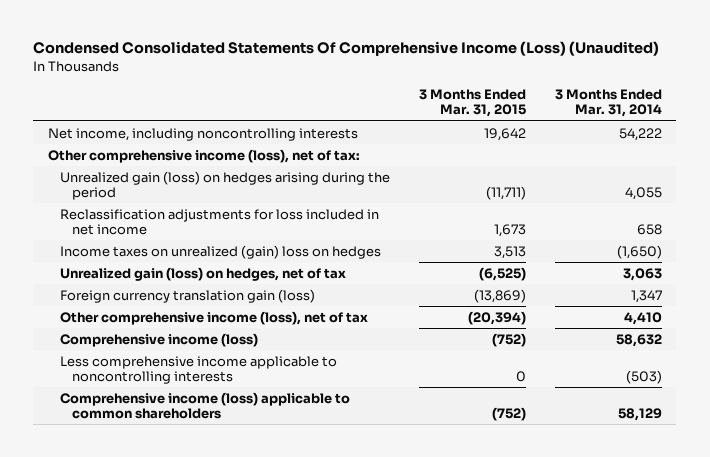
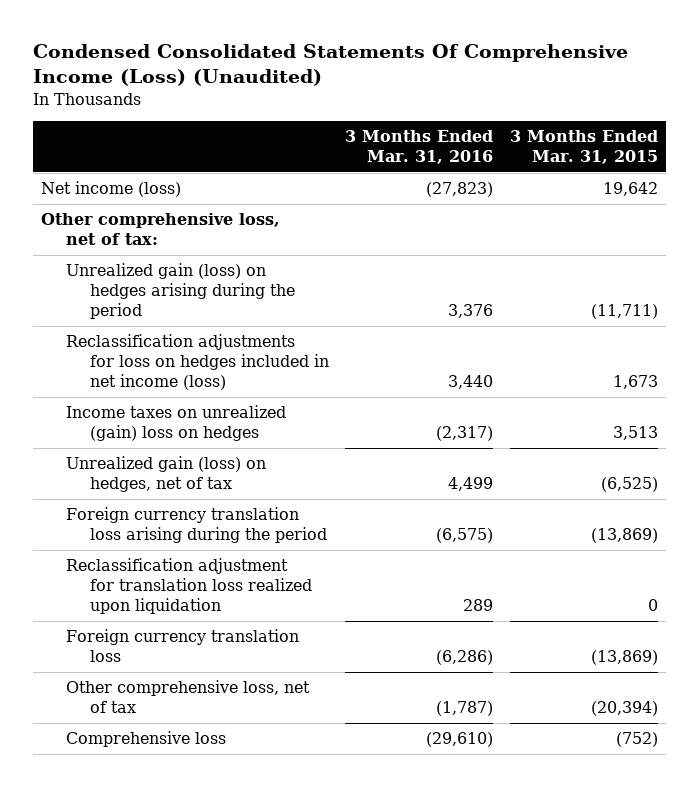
[554,88,662,118] 3 Months Ended Mar. 31, 2014 -> none
none -> [345,130,494,165] 3 Months Ended Mar. 31, 2016
[47,127,358,141] Net income, including noncontrolling interests -> [41,181,182,198] Net income (loss)
[47,148,360,163] Other comprehensive income (loss), net of tax: -> [41,213,281,246] Other comprehensive loss, net of tax:
[59,208,379,236] Reclassification adjustments for loss included in net income -> [65,334,329,391] Reclassification adjustments for loss on hedges included in net income (loss)
[59,332,258,347] Comprehensive income (loss) -> none
[59,355,337,385] Less comprehensive income applicable to noncontrolling interests -> none
[59,288,315,303] Foreign currency translation gain (loss) -> [65,507,327,544] Foreign currency translation loss arising during the period
none -> [65,558,312,615] Reclassification adjustment for translation loss realized upon liquidation
none -> [65,629,299,663] Foreign currency translation loss
[59,310,368,325] Other comprehensive income (loss), net of tax -> [65,680,310,714] Other comprehensive loss, net of tax
[59,391,350,420] Comprehensive income (loss) applicable to common shareholders -> [65,731,226,748] Comprehensive loss

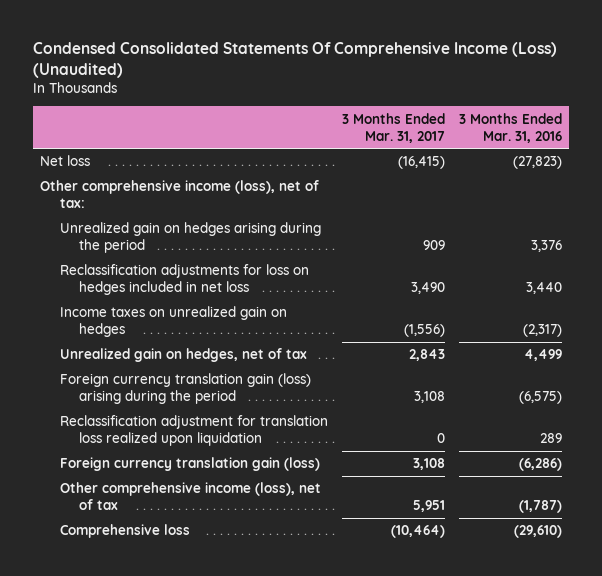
[509,130,658,165] 3 Months Ended Mar. 31, 2015 -> none
none -> [341,112,445,143] 3 Months Ended Mar. 31, 2017
[41,181,182,198] Net income (loss) -> [40,155,91,167] Net loss
[41,213,281,246] Other comprehensive loss, net of tax: -> [40,180,320,209] Other comprehensive income (loss), net of tax:
[65,263,295,320] Unrealized gain (loss) on hedges arising during the period -> [59,222,321,254] Unrealized gain on hedges arising during the period
[65,334,329,391] Reclassification adjustments for loss on hedges included in net income (loss) -> [59,264,309,296] Reclassification adjustments for loss on hedges included in net loss
[65,405,286,442] Income taxes on unrealized (gain) loss on hedges -> [59,306,287,338] Income taxes on unrealized gain on hedges
[65,456,266,493] Unrealized gain (loss) on hedges, net of tax -> [59,348,307,363] Unrealized gain on hedges, net of tax
[65,507,327,544] Foreign currency translation loss arising during the period -> [59,373,311,405] Foreign currency translation gain (loss) arising during the period
[65,629,299,663] Foreign currency translation loss -> [59,457,320,472] Foreign currency translation gain (loss)
[65,680,310,714] Other comprehensive loss, net of tax -> [59,482,321,511] Other comprehensive income (loss), net of tax

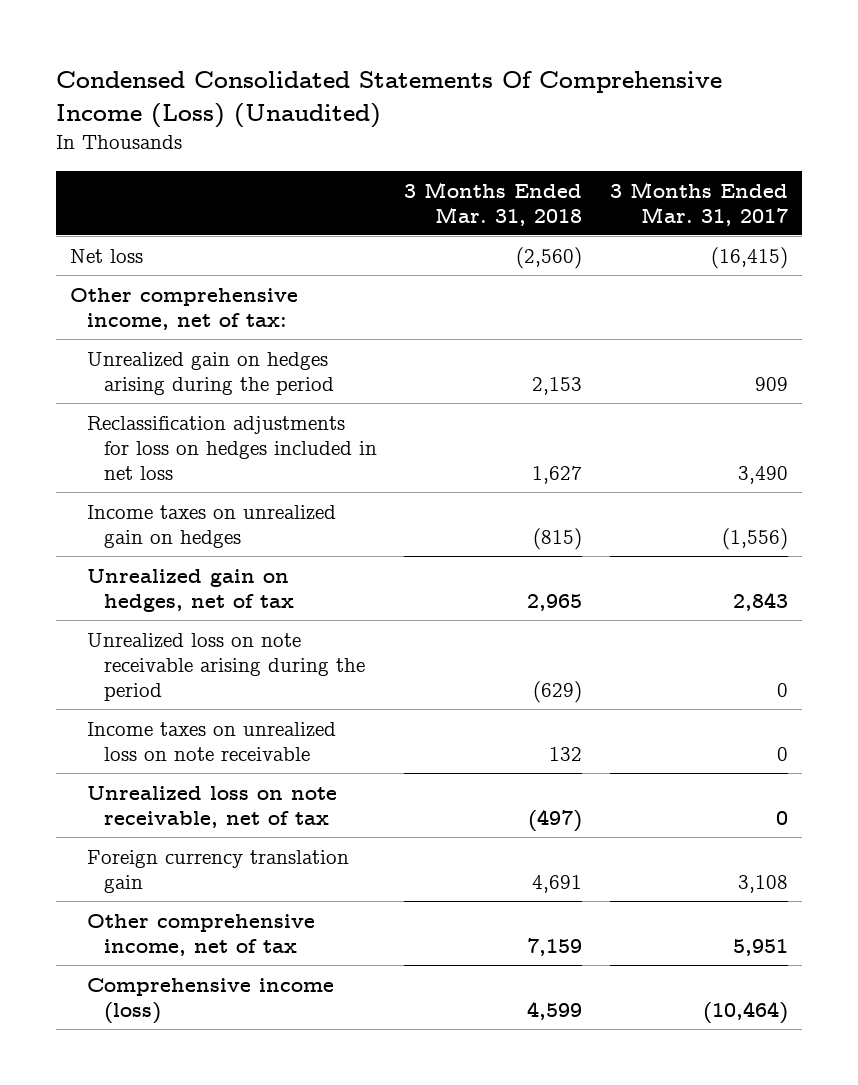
[458,112,562,143] 3 Months Ended Mar. 31, 2016 -> none
none -> [404,181,583,226] 3 Months Ended Mar. 31, 2018
[40,180,320,209] Other comprehensive income (loss), net of tax: -> [69,287,298,330] Other comprehensive income, net of tax:
[59,373,311,405] Foreign currency translation gain (loss) arising during the period -> none
[59,415,328,447] Reclassification adjustment for translation loss realized upon liquidation -> none
none -> [86,632,365,701] Unrealized loss on note receivable arising during the period
none -> [86,721,336,761] Income taxes on unrealized loss on note receivable
none -> [86,785,337,828] Unrealized loss on note receivable, net of tax
[59,457,320,472] Foreign currency translation gain (loss) -> [86,849,349,893] Foreign currency translation gain
[59,482,321,511] Other comprehensive income (loss), net of tax -> [86,913,315,956] Other comprehensive income, net of tax
[59,524,190,539] Comprehensive loss -> [86,977,334,1024] Comprehensive income (loss)

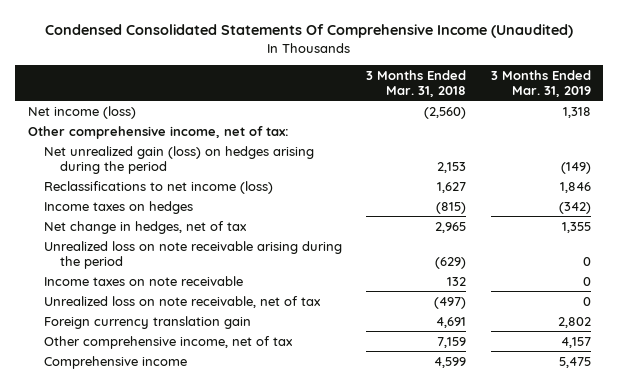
[55,71,722,129] Condensed Consolidated Statements Of Comprehensive Income (Loss) (Unaudited) -> [45,24,574,39] Condensed Consolidated Statements Of Comprehensive Income (Unaudited)
[610,181,789,226] 3 Months Ended Mar. 31, 2017 -> none
none -> [490,69,591,97] 3 Months Ended Mar. 31, 2019
[69,248,143,263] Net loss -> [27,105,136,119] Net income (loss)
[86,351,334,395] Unrealized gain on hedges arising during the period -> [43,145,314,174] Net unrealized gain (loss) on hedges arising during the period
[86,415,377,480] Reclassification adjustments for loss on hedges included in net loss -> [43,180,273,194] Reclassifications to net income (loss)
[86,504,336,548] Income taxes on unrealized gain on hedges -> [43,200,193,214] Income taxes on hedges
[86,568,294,612] Unrealized gain on hedges, net of tax -> [43,220,247,234] Net change in hedges, net of tax
[86,721,336,761] Income taxes on unrealized loss on note receivable -> [43,275,243,286] Income taxes on note receivable
[86,977,334,1024] Comprehensive income (loss) -> [43,355,187,369] Comprehensive income

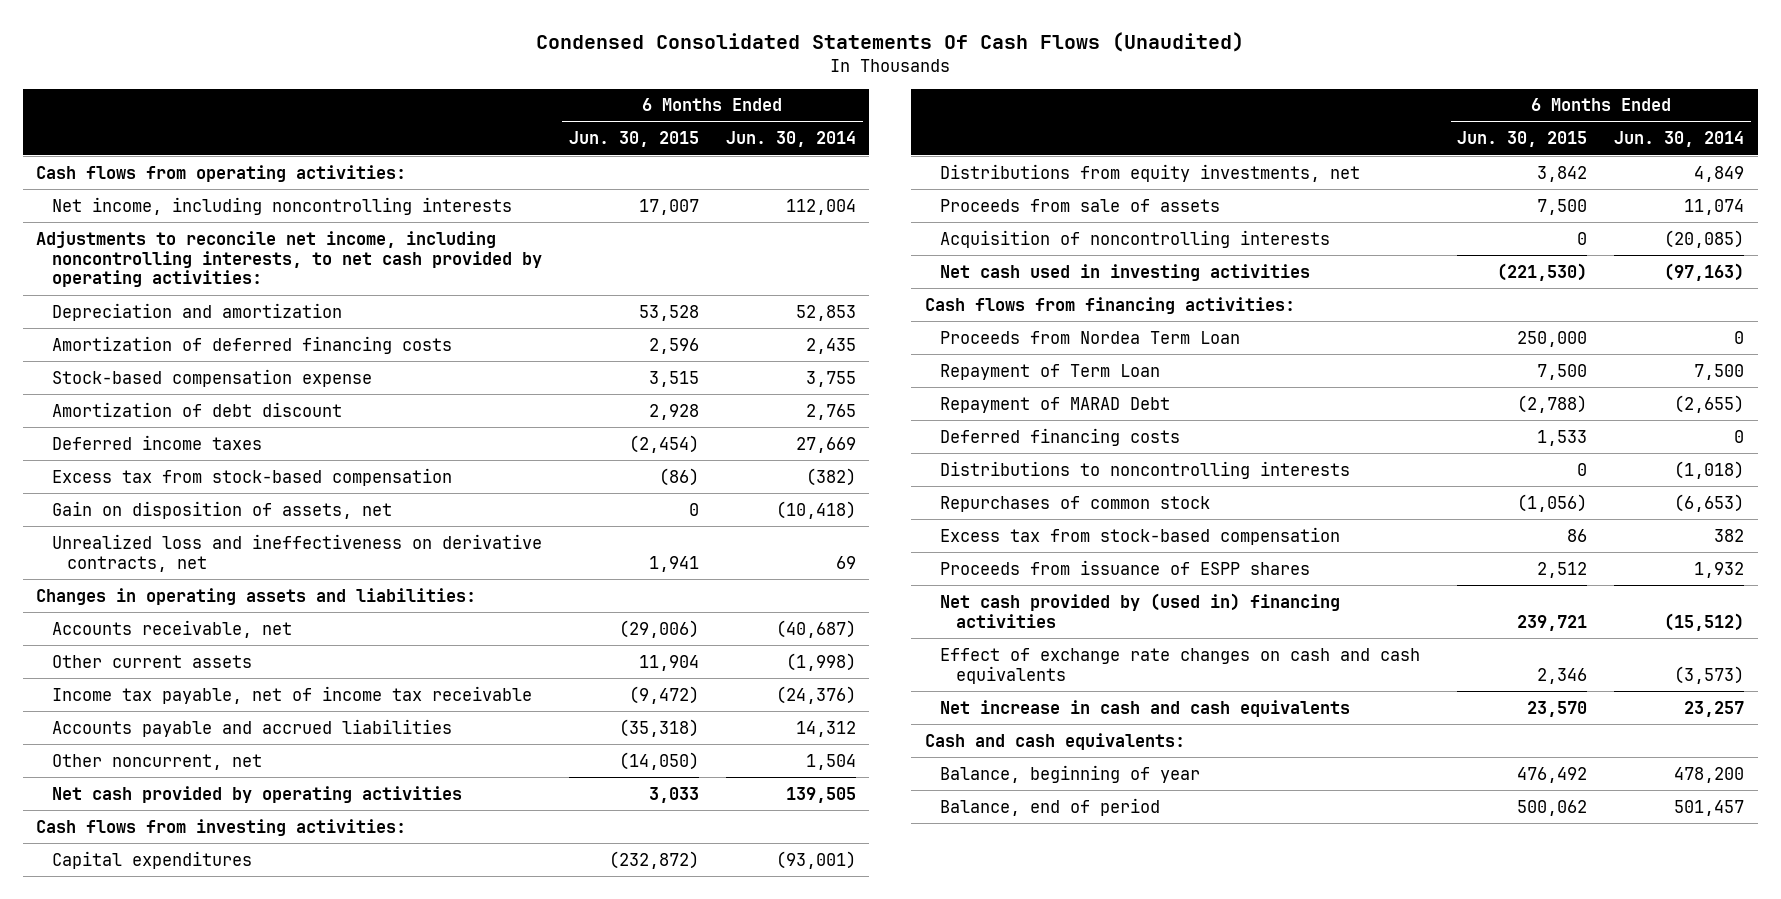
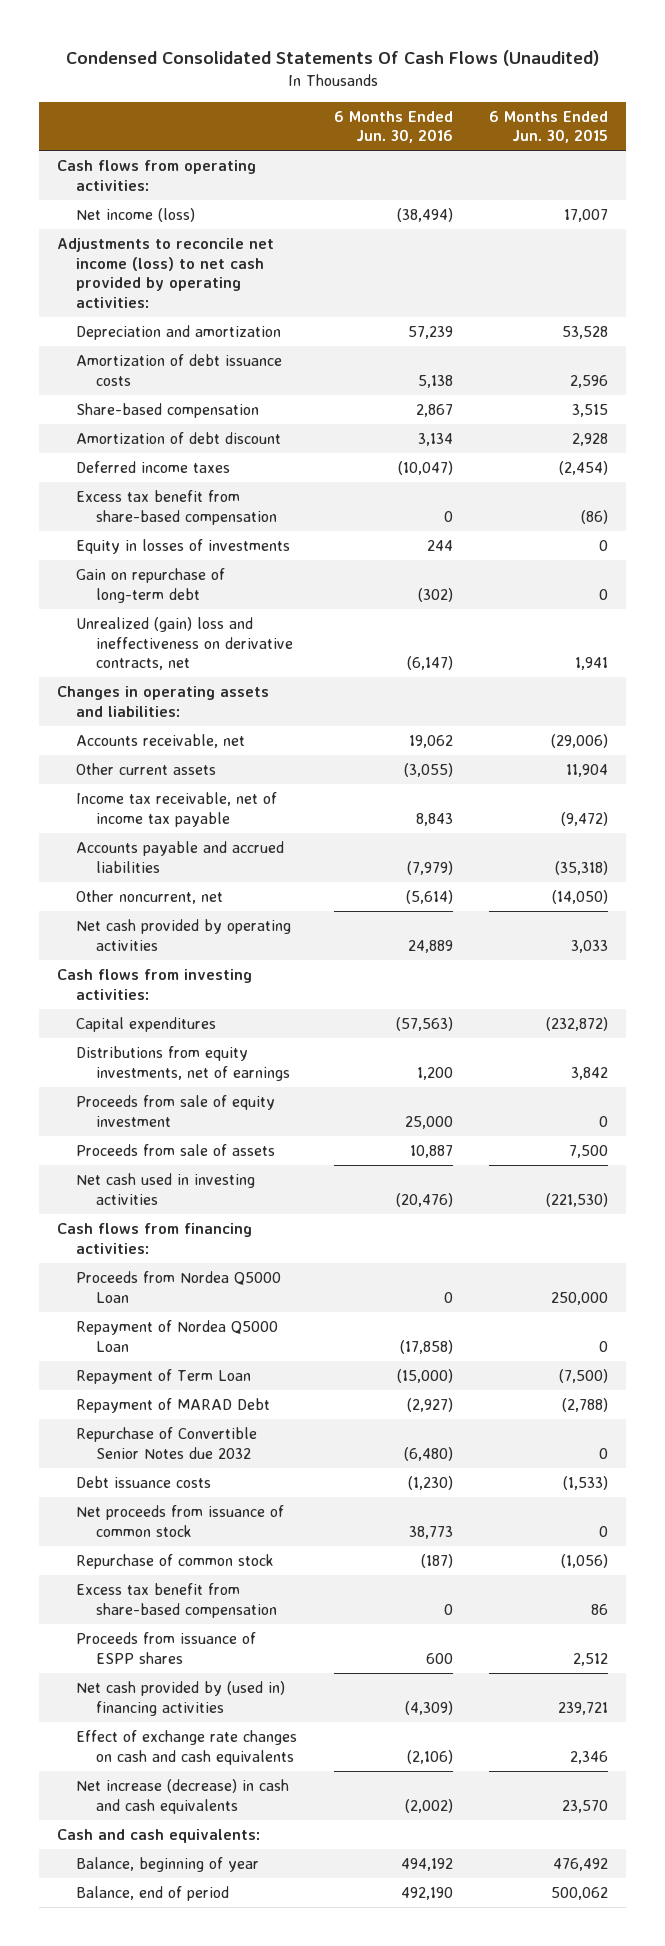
[725,131,856,148] Jun. 30, 2014 -> none
none -> [333,110,453,144] 6 Months Ended Jun. 30, 2016
[51,196,512,215] Net income, including noncontrolling interests -> [76,208,196,223] Net income (loss)
[36,230,542,288] Adjustments to reconcile net income, including noncontrolling interests, to net cash provided by operating activities: -> [57,238,275,308] Adjustments to reconcile net income (loss) to net cash provided by operating activities:
[51,335,452,354] Amortization of deferred financing costs -> [76,354,283,386] Amortization of debt issuance costs
[51,368,372,387] Stock-based compensation expense -> [76,403,260,419] Share-based compensation
[51,500,392,519] Gain on disposition of assets, net -> none
[51,467,452,486] Excess tax from stock-based compensation -> [76,490,277,525] Excess tax benefit from share-based compensation
none -> [76,539,291,555] Equity in losses of investments
none -> [76,568,226,603] Gain on repurchase of long-term debt
[51,533,542,572] Unrealized loss and ineffectiveness on derivative contracts, net -> [76,617,293,671] Unrealized (gain) loss and ineffectiveness on derivative contracts, net
[51,685,532,704] Income tax payable, net of income tax receivable -> [76,792,278,827] Income tax receivable, net of income tax payable
[940,163,1361,182] Distributions from equity investments, net -> [76,1046,290,1081] Distributions from equity investments, net of earnings
none -> [76,1095,276,1127] Proceeds from sale of equity investment
[940,229,1331,248] Acquisition of noncontrolling interests -> none
[940,330,1241,344] Proceeds from Nordea Term Loan -> [76,1271,282,1303] Proceeds from Nordea Q5000 Loan
none -> [76,1320,279,1352] Repayment of Nordea Q5000 Loan
[1537,363,1588,380] 7,500 -> [559,1369,609,1384] (7,500)
[940,460,1351,479] Distributions to noncontrolling interests -> none
none -> [76,1427,258,1459] Repurchase of Convertible Senior Notes due 2032
[940,427,1181,446] Deferred financing costs -> [76,1476,212,1489] Debt issuance costs
[1537,429,1588,446] 1,533 -> [563,1476,609,1491] (1,533)
none -> [76,1505,285,1537] Net proceeds from issuance of common stock
[940,495,1211,512] Repurchases of common stock -> [76,1554,275,1570] Repurchase of common stock
[940,526,1341,545] Excess tax from stock-based compensation -> [76,1583,277,1618] Excess tax benefit from share-based compensation
[940,699,1351,717] Net increase in cash and cash equivalents -> [76,1779,290,1814] Net increase (decrease) in cash and cash equivalents

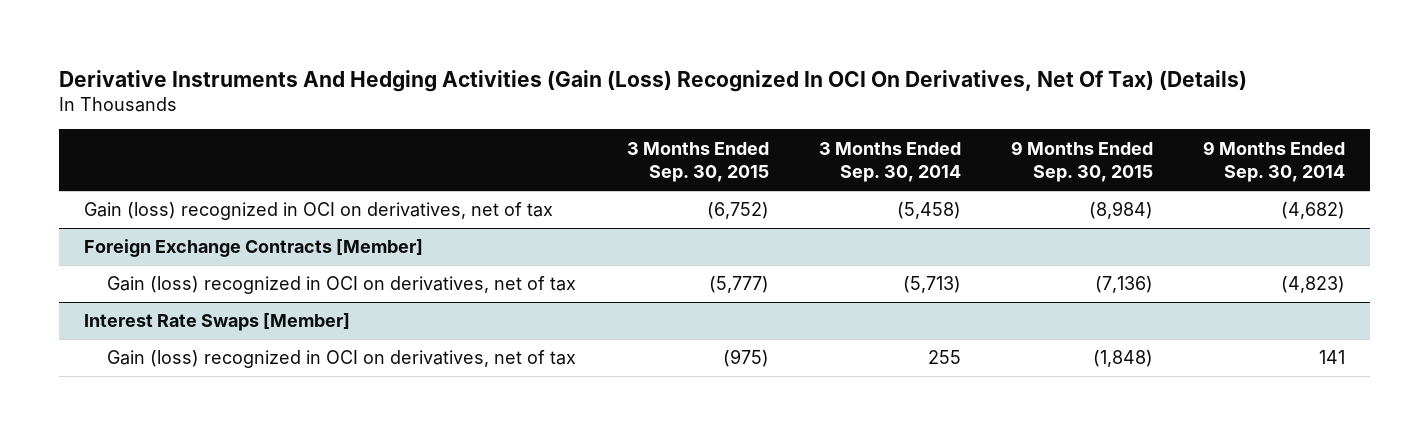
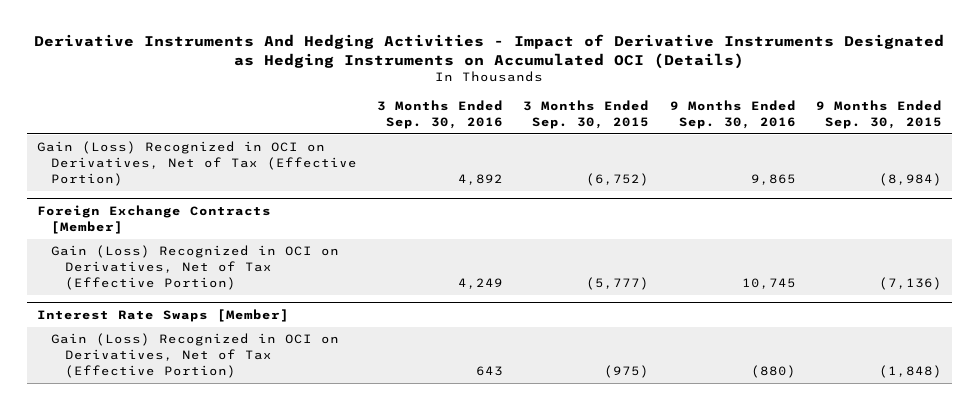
[58,69,1247,92] Derivative Instruments And Hedging Activities (Gain (Loss) Recognized In OCI On Derivatives, Net Of Tax) (Details) -> [34,33,945,69] Derivative Instruments And Hedging Activities - Impact of Derivative Instruments Designated as Hedging Instruments on Accumulated OCI (Details)
[818,141,961,183] 3 Months Ended Sep. 30, 2014 -> none
[1202,140,1345,183] 9 Months Ended Sep. 30, 2014 -> none
none -> [377,99,504,129] 3 Months Ended Sep. 30, 2016
none -> [669,99,796,129] 9 Months Ended Sep. 30, 2016
[83,202,553,221] Gain (loss) recognized in OCI on derivatives, net of tax -> [36,141,358,187] Gain (Loss) Recognized in OCI on Derivatives, Net of Tax (Effective Portion)
[107,276,577,295] Gain (loss) recognized in OCI on derivatives, net of tax -> [51,245,340,291] Gain (Loss) Recognized in OCI on Derivatives, Net of Tax (Effective Portion)
[107,350,577,369] Gain (loss) recognized in OCI on derivatives, net of tax -> [51,333,340,379] Gain (Loss) Recognized in OCI on Derivatives, Net of Tax (Effective Portion)

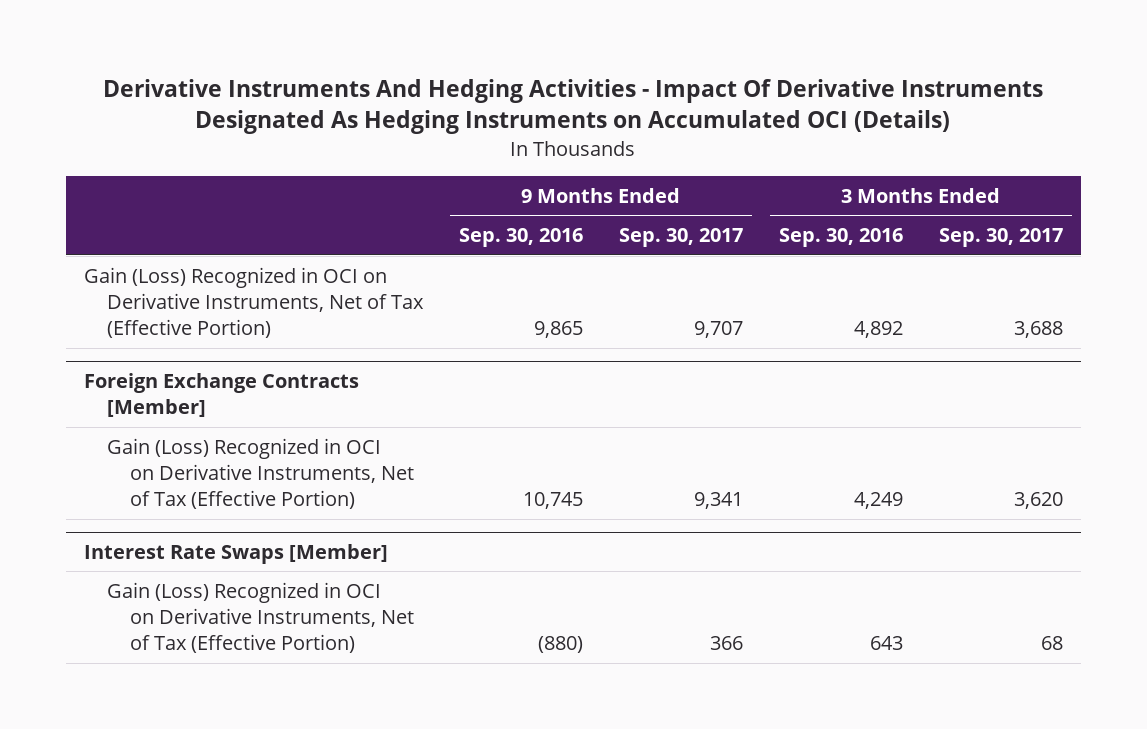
[34,33,945,69] Derivative Instruments And Hedging Activities - Impact of Derivative Instruments Designated as Hedging Instruments on Accumulated OCI (Details) -> [103,79,1044,135] Derivative Instruments And Hedging Activities - Impact Of Derivative Instruments Designated As Hedging Instruments on Accumulated OCI (Details)
[523,99,650,129] 3 Months Ended Sep. 30, 2015 -> none
[815,99,942,129] 9 Months Ended Sep. 30, 2015 -> none
none -> [619,228,744,248] Sep. 30, 2017
none -> [939,228,1064,248] Sep. 30, 2017
[36,141,358,187] Gain (Loss) Recognized in OCI on Derivatives, Net of Tax (Effective Portion) -> [83,266,424,339] Gain (Loss) Recognized in OCI on Derivative Instruments, Net of Tax (Effective Portion)
[51,245,340,291] Gain (Loss) Recognized in OCI on Derivatives, Net of Tax (Effective Portion) -> [106,437,415,510] Gain (Loss) Recognized in OCI on Derivative Instruments, Net of Tax (Effective Portion)
[51,333,340,379] Gain (Loss) Recognized in OCI on Derivatives, Net of Tax (Effective Portion) -> [106,581,415,654] Gain (Loss) Recognized in OCI on Derivative Instruments, Net of Tax (Effective Portion)

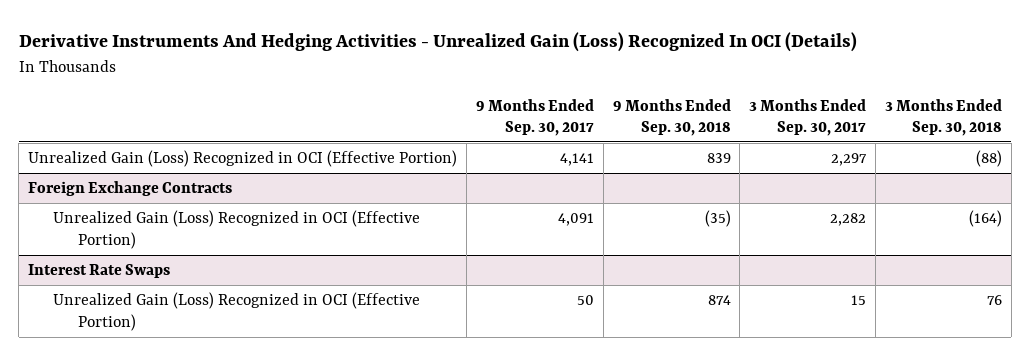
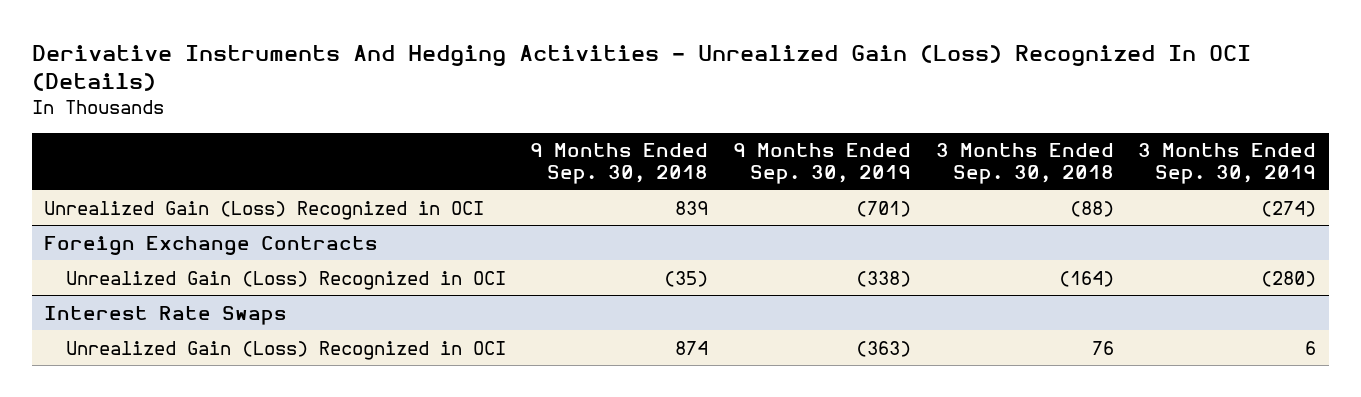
[475,98,594,136] 9 Months Ended Sep. 30, 2017 -> none
[749,98,867,136] 3 Months Ended Sep. 30, 2017 -> none
none -> [732,143,911,184] 9 Months Ended Sep. 30, 2019
none -> [1138,143,1317,184] 3 Months Ended Sep. 30, 2019
[28,150,458,168] Unrealized Gain (Loss) Recognized in OCI (Effective Portion) -> [44,200,485,220] Unrealized Gain (Loss) Recognized in OCI
[53,210,421,249] Unrealized Gain (Loss) Recognized in OCI (Effective Portion) -> [65,270,506,290] Unrealized Gain (Loss) Recognized in OCI
[53,292,421,331] Unrealized Gain (Loss) Recognized in OCI (Effective Portion) -> [65,340,506,360] Unrealized Gain (Loss) Recognized in OCI

